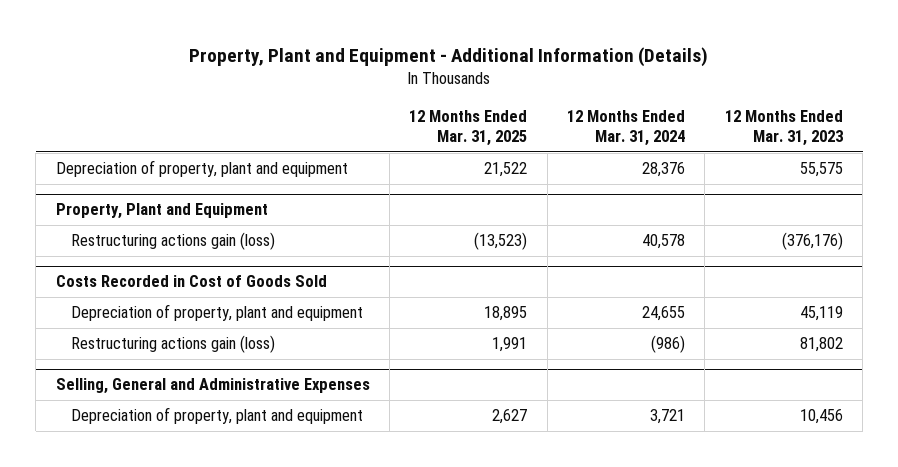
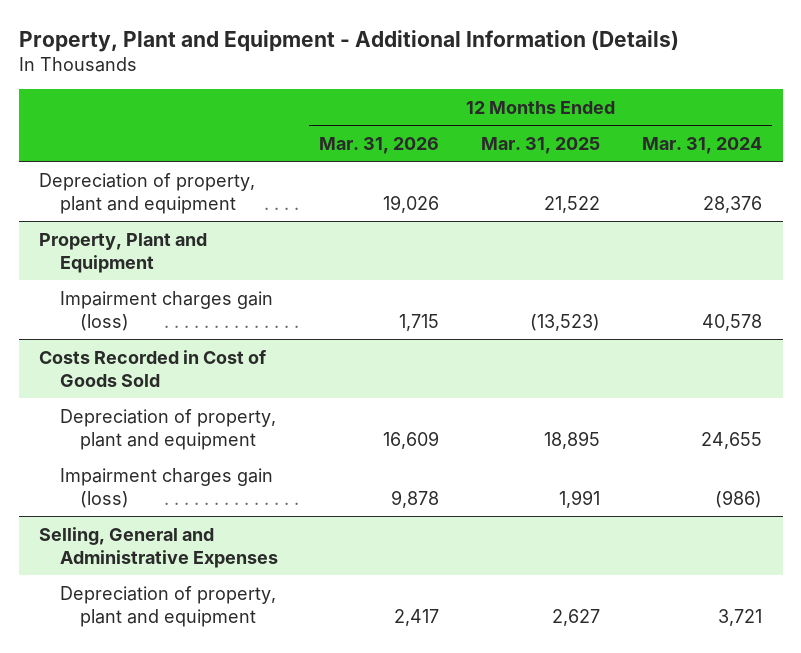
[724,109,843,147] 12 Months Ended Mar. 31, 2023 -> none
none -> [319,136,440,154] Mar. 31, 2026
[70,232,275,251] Restructuring actions gain (loss) -> [59,290,273,331] Impairment charges gain (loss)
[70,335,275,354] Restructuring actions gain (loss) -> [59,467,273,508] Impairment charges gain (loss)

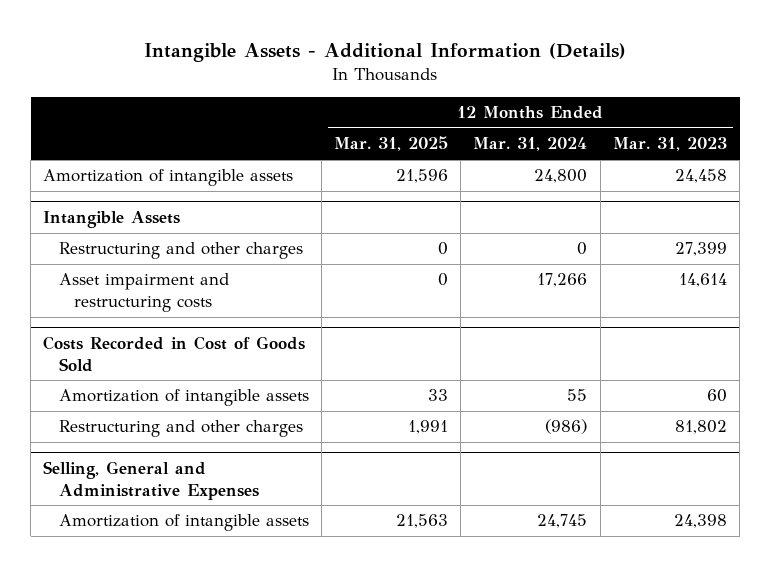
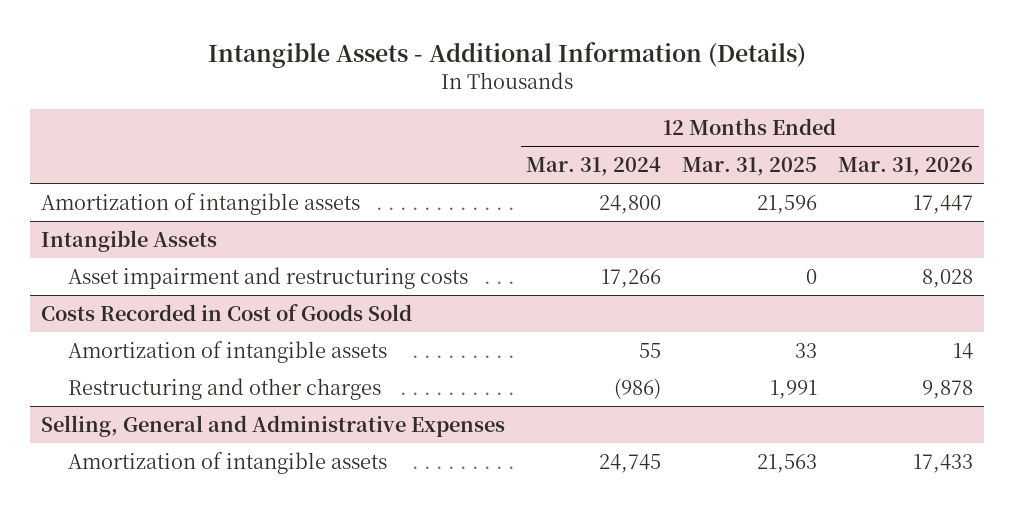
[612,137,727,152] Mar. 31, 2023 -> none
none -> [838,157,974,177] Mar. 31, 2026
[58,242,303,260] Restructuring and other charges -> none

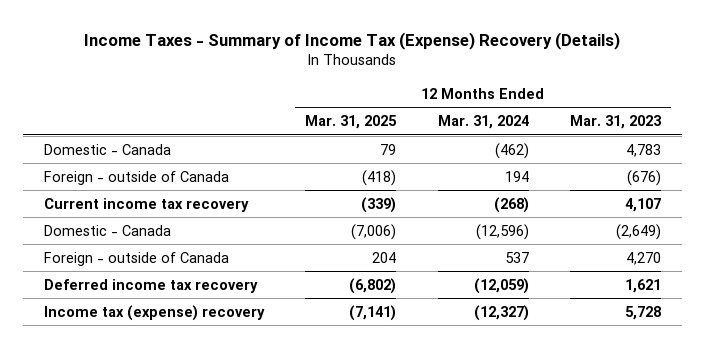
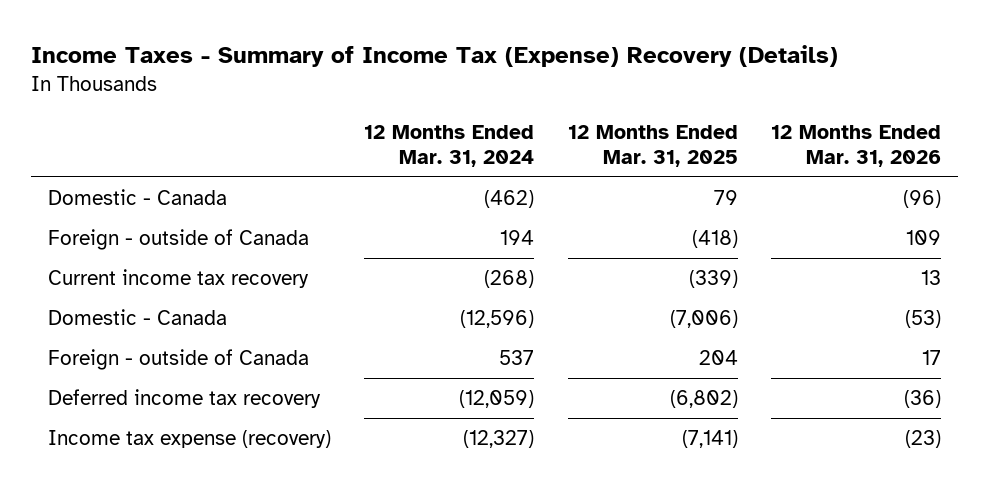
[569,115,661,130] Mar. 31, 2023 -> none
none -> [771,124,942,168] 12 Months Ended Mar. 31, 2026
[43,304,265,321] Income tax (expense) recovery -> [47,429,331,448] Income tax expense (recovery)

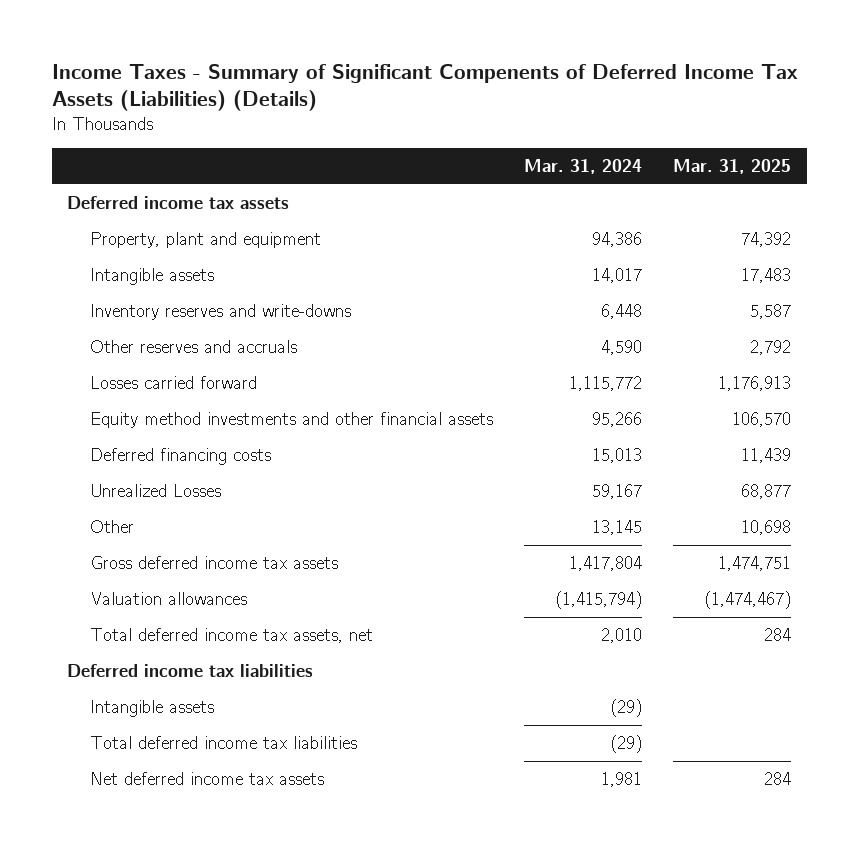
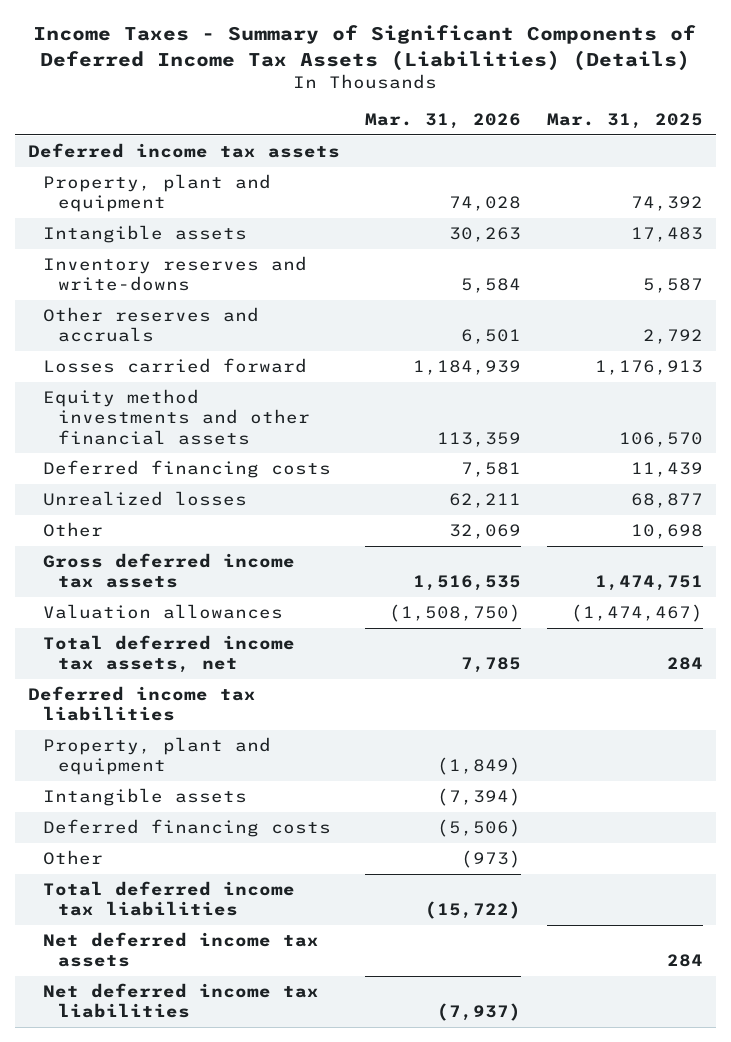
[51,64,798,112] Income Taxes - Summary of Significant Compenents of Deferred Income Tax Assets (Liabilities) (Details) -> [33,25,697,71] Income Taxes - Summary of Significant Components of Deferred Income Tax Assets (Liabilities) (Details)
[523,158,642,174] Mar. 31, 2024 -> none
none -> [365,112,522,129] Mar. 31, 2026
[89,483,221,497] Unrealized Losses -> [42,491,247,507] Unrealized losses
none -> [42,737,271,776] Property, plant and equipment
none -> [42,819,331,838] Deferred financing costs
none -> [42,850,103,866] Other
none -> [42,983,319,1019] Net deferred income tax liabilities

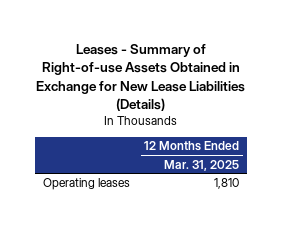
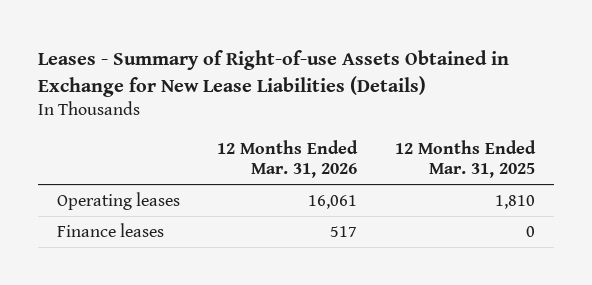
none -> [217,139,359,179] 12 Months Ended Mar. 31, 2026
none -> [56,223,164,238] Finance leases

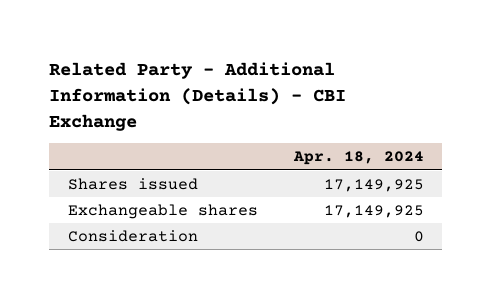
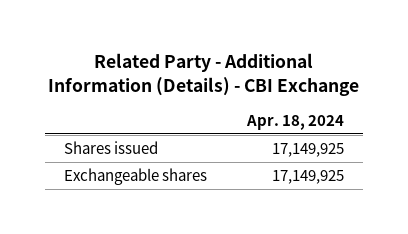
[67,229,198,242] Consideration -> none

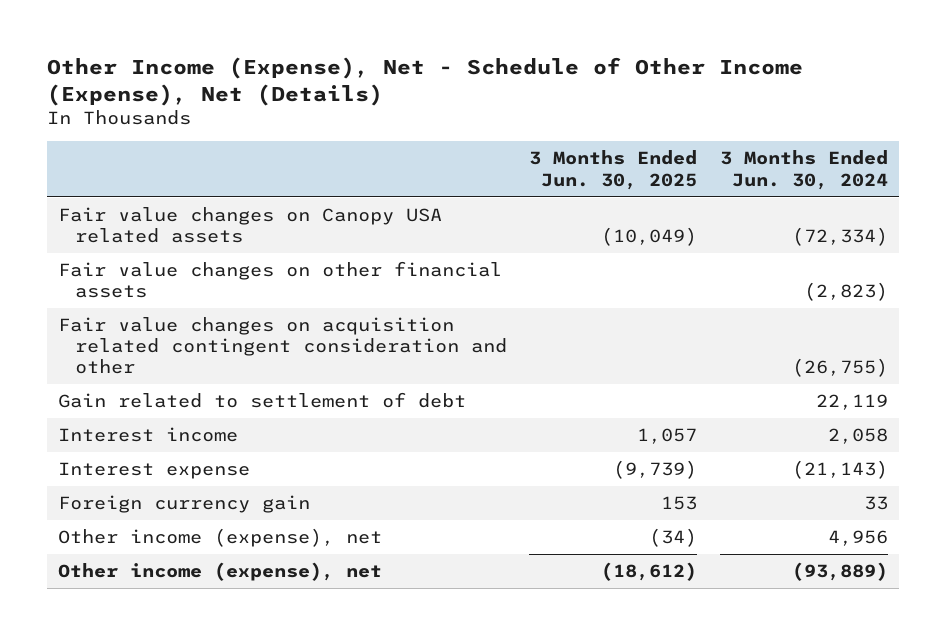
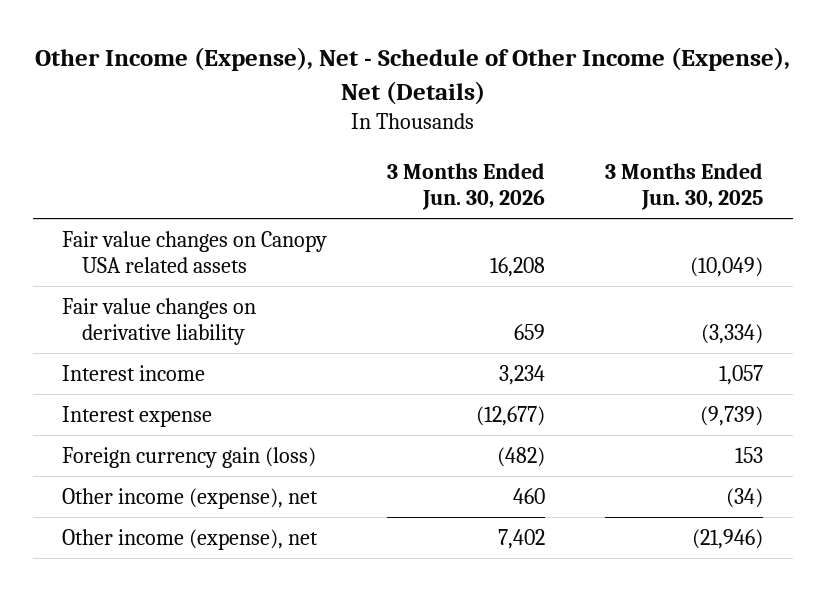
[720,150,889,190] 3 Months Ended Jun. 30, 2024 -> none
none -> [387,162,546,211] 3 Months Ended Jun. 30, 2026
[58,261,503,299] Fair value changes on other financial assets -> none
[58,317,507,375] Fair value changes on acquisition related contingent consideration and other -> none
[58,392,467,409] Gain related to settlement of debt -> none
none -> [62,297,257,346] Fair value changes on derivative liability
[58,495,311,514] Foreign currency gain -> [62,446,317,468] Foreign currency gain (loss)
[601,562,698,582] (18,612) -> [691,528,763,549] (21,946)

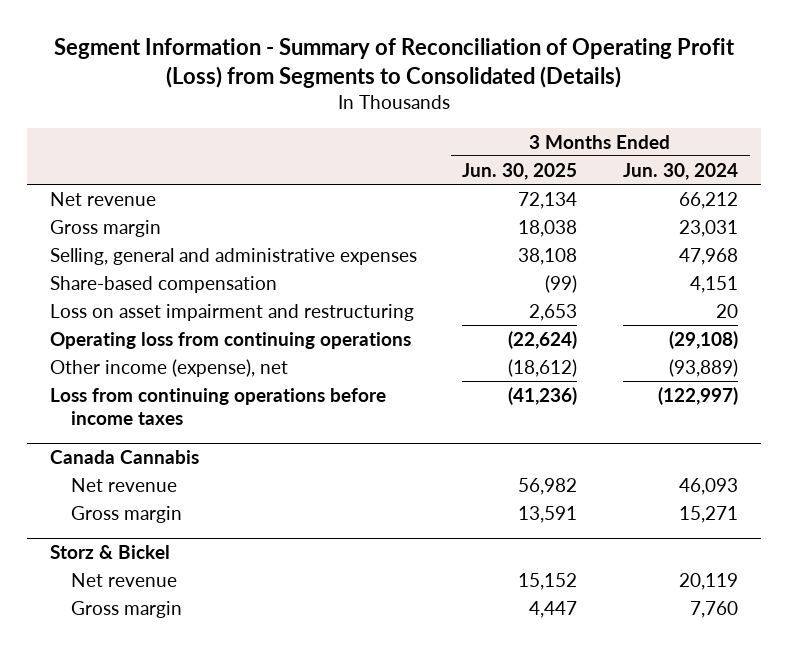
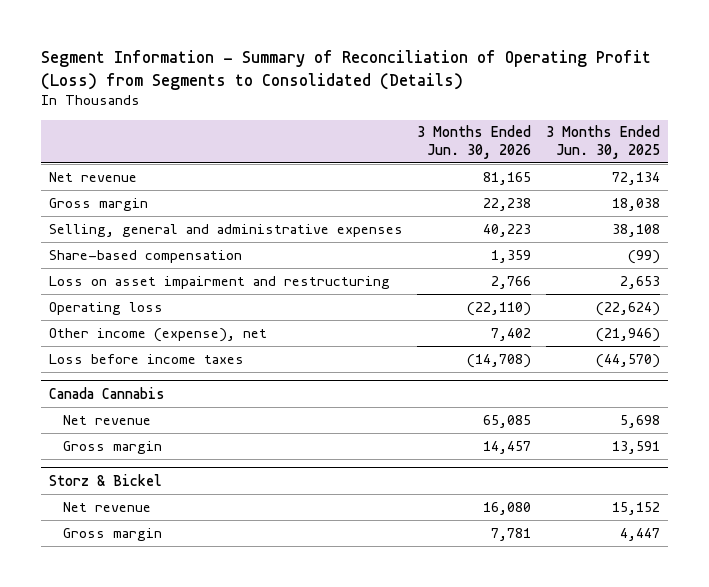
[623,162,739,180] Jun. 30, 2024 -> none
none -> [417,125,532,159] 3 Months Ended Jun. 30, 2026
[49,331,411,349] Operating loss from continuing operations -> [48,301,163,315] Operating loss
[508,358,578,377] (18,612) -> [596,327,661,342] (21,946)
[49,387,386,425] Loss from continuing operations before income taxes -> [48,353,244,364] Loss before income taxes
[508,386,578,405] (41,236) -> [596,353,661,368] (44,570)
[518,477,578,495] 56,982 -> [620,414,661,428] 5,698

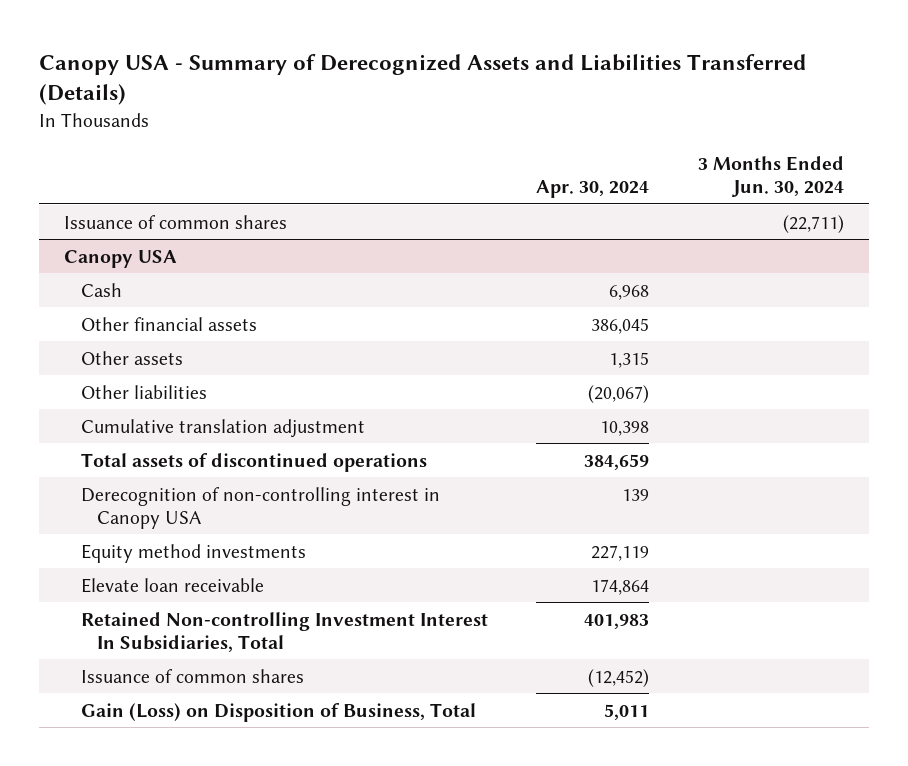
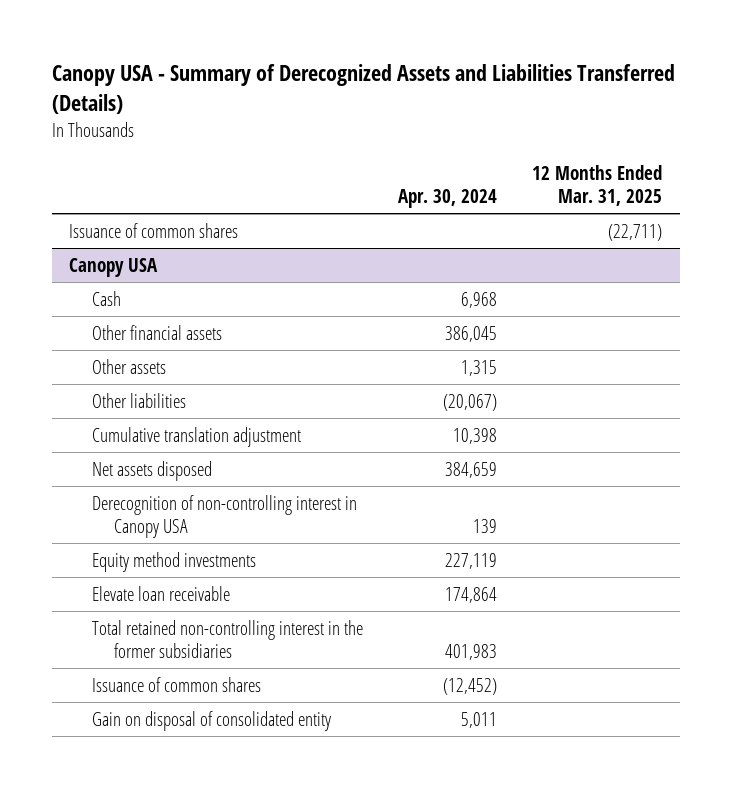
[698,156,845,198] 3 Months Ended Jun. 30, 2024 -> none
none -> [532,164,663,206] 12 Months Ended Mar. 31, 2025
[80,452,427,472] Total assets of discontinued operations -> [91,460,212,481] Net assets disposed
[80,611,488,652] Retained Non-controlling Investment Interest In Subsidiaries, Total -> [91,619,363,658] Total retained non-controlling interest in the former subsidiaries
[80,702,476,722] Gain (Loss) on Disposition of Business, Total -> [91,710,331,731] Gain on disposal of consolidated entity

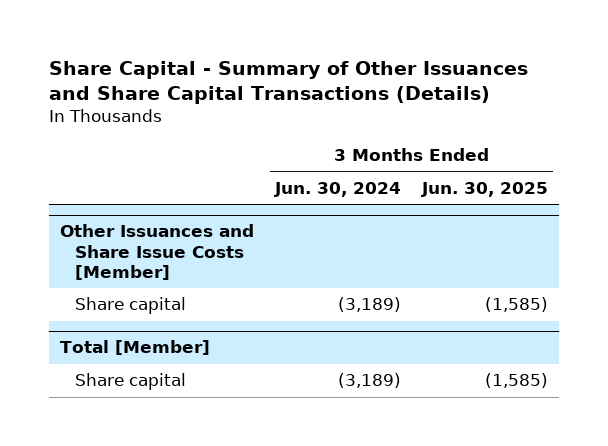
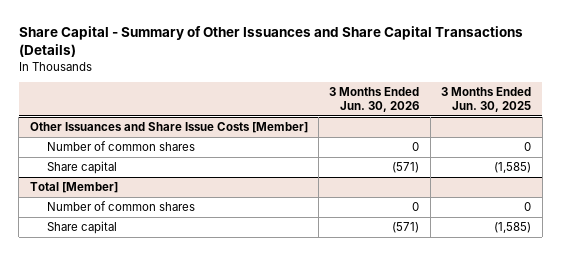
[274,181,402,197] Jun. 30, 2024 -> none
none -> [329,87,420,113] 3 Months Ended Jun. 30, 2026
none -> [47,141,196,152] Number of common shares
none -> [47,201,196,212] Number of common shares

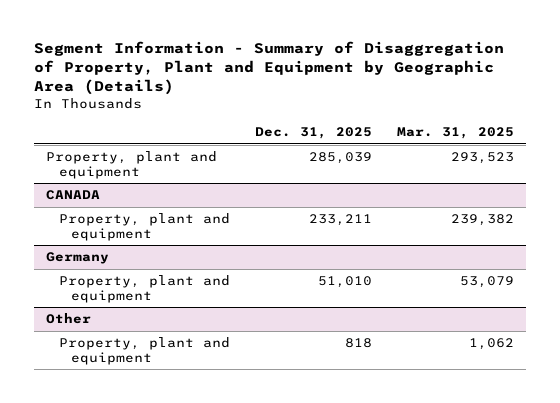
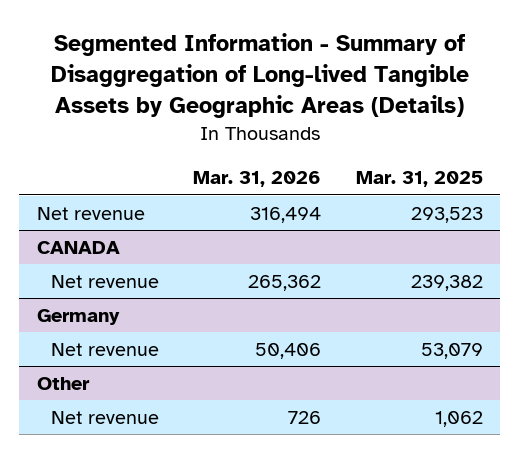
[33,40,504,96] Segment Information - Summary of Disaggregation of Property, Plant and Equipment by Geographic Area (Details) -> [50,32,469,119] Segmented Information - Summary of Disaggregation of Long-lived Tangible Assets by Geographic Areas (Details)
[254,127,372,140] Dec. 31, 2025 -> none
none -> [193,171,322,188] Mar. 31, 2026
[46,151,218,179] Property, plant and equipment -> [36,206,145,220] Net revenue
[58,213,230,241] Property, plant and equipment -> [51,274,160,288] Net revenue
[58,275,230,303] Property, plant and equipment -> [51,342,160,356] Net revenue
[58,337,230,365] Property, plant and equipment -> [51,410,160,424] Net revenue

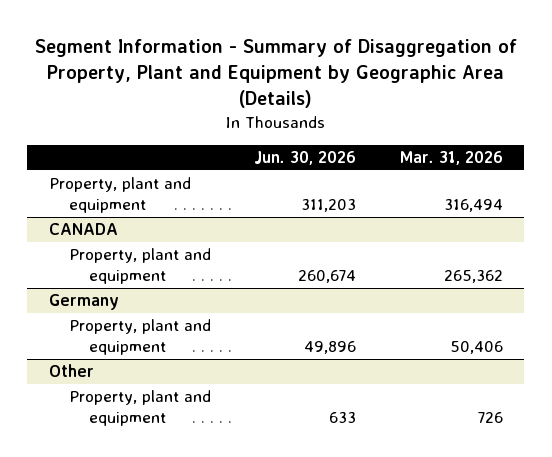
[50,32,469,119] Segmented Information - Summary of Disaggregation of Long-lived Tangible Assets by Geographic Areas (Details) -> [34,39,517,109] Segment Information - Summary of Disaggregation of Property, Plant and Equipment by Geographic Area (Details)
[355,171,483,188] Mar. 31, 2025 -> none
none -> [254,150,357,165] Jun. 30, 2026
[36,206,145,220] Net revenue -> [48,177,191,214] Property, plant and equipment
[51,274,160,288] Net revenue -> [68,248,211,285] Property, plant and equipment
[51,342,160,356] Net revenue -> [68,319,211,356] Property, plant and equipment
[51,410,160,424] Net revenue -> [68,390,211,427] Property, plant and equipment

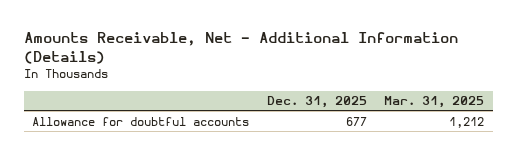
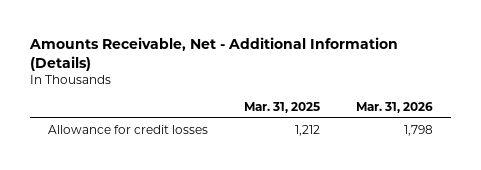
[266,96,367,109] Dec. 31, 2025 -> none
none -> [356,102,434,114] Mar. 31, 2026
[32,116,250,126] Allowance for doubtful accounts -> [47,124,208,134] Allowance for credit losses

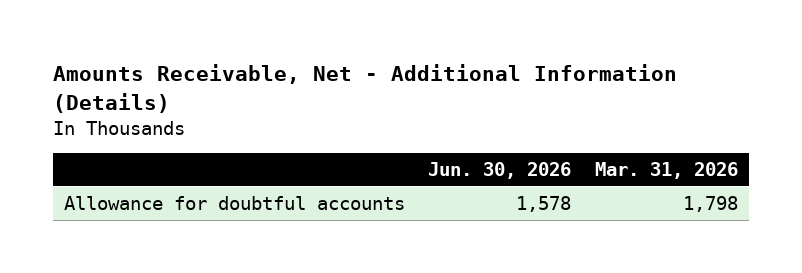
[244,102,321,114] Mar. 31, 2025 -> none
none -> [428,162,572,180] Jun. 30, 2026
[47,124,208,134] Allowance for credit losses -> [64,196,406,211] Allowance for doubtful accounts

